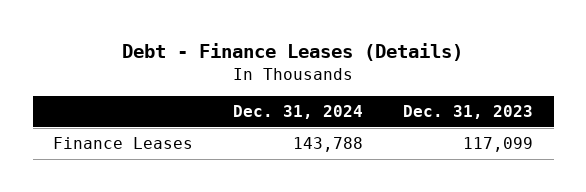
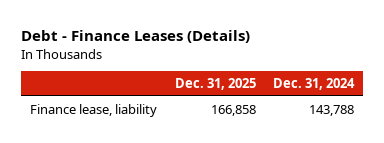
[403,105,534,120] Dec. 31, 2023 -> none
none -> [174,78,256,91] Dec. 31, 2025
[52,137,193,150] Finance Leases -> [30,103,158,117] Finance lease, liability

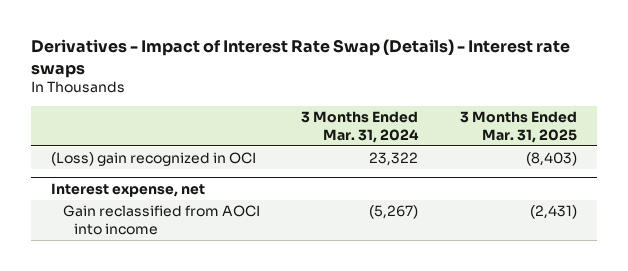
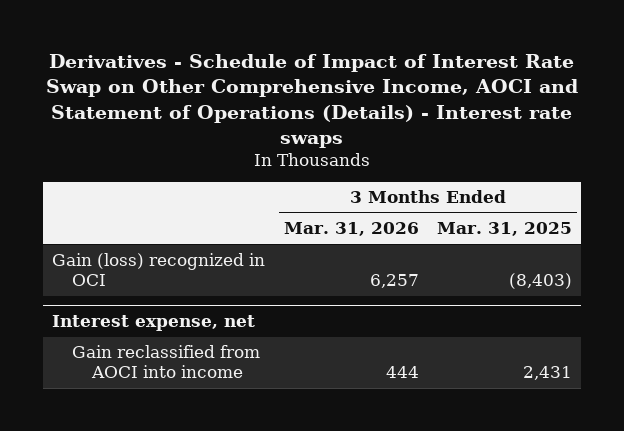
[30,39,570,78] Derivatives - Impact of Interest Rate Swap (Details) - Interest rate swaps -> [46,54,579,148] Derivatives - Schedule of Impact of Interest Rate Swap on Other Comprehensive Income, AOCI and Statement of Operations (Details) - Interest rate swaps
[301,111,420,143] 3 Months Ended Mar. 31, 2024 -> none
none -> [283,222,419,237] Mar. 31, 2026
[51,152,257,167] (Loss) gain recognized in OCI -> [52,253,266,287] Gain (loss) recognized in OCI
[529,205,577,220] (2,431) -> [523,366,573,381] 2,431

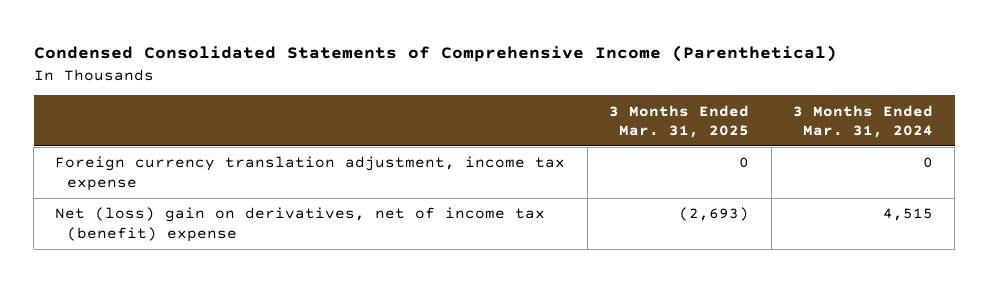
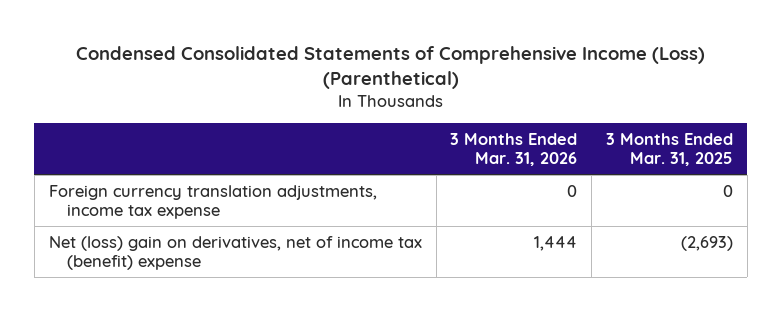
[33,45,837,63] Condensed Consolidated Statements of Comprehensive Income (Parenthetical) -> [75,45,705,89] Condensed Consolidated Statements of Comprehensive Income (Loss) (Parenthetical)
[792,104,933,138] 3 Months Ended Mar. 31, 2024 -> none
none -> [450,132,578,167] 3 Months Ended Mar. 31, 2026
[55,156,566,191] Foreign currency translation adjustment, income tax expense -> [48,184,377,219] Foreign currency translation adjustments, income tax expense

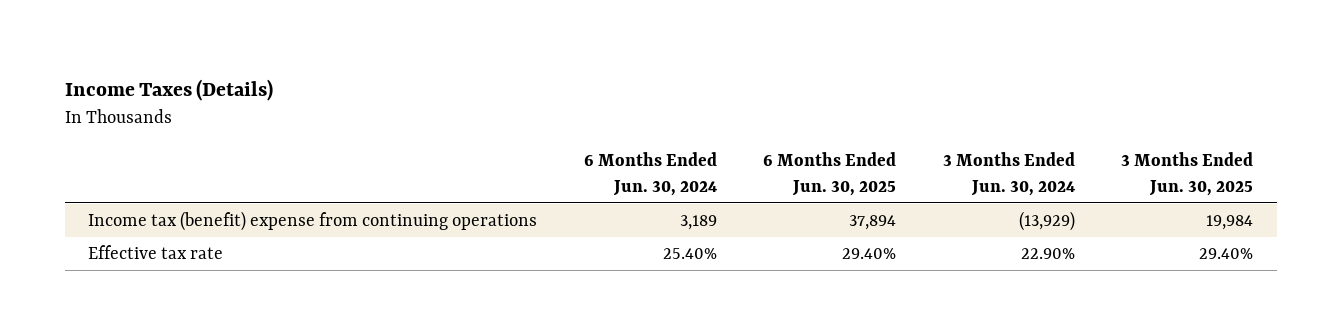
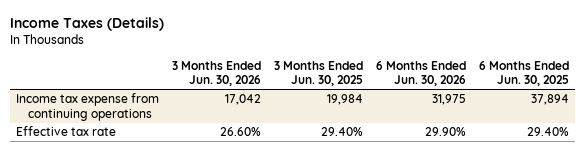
[583,151,717,196] 6 Months Ended Jun. 30, 2024 -> none
[942,151,1075,196] 3 Months Ended Jun. 30, 2024 -> none
none -> [172,60,262,87] 3 Months Ended Jun. 30, 2026
none -> [375,60,466,87] 6 Months Ended Jun. 30, 2026
[88,211,538,232] Income tax (benefit) expense from continuing operations -> [16,93,160,121] Income tax expense from continuing operations

